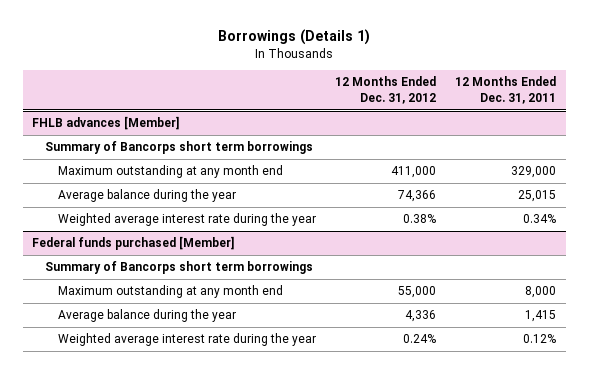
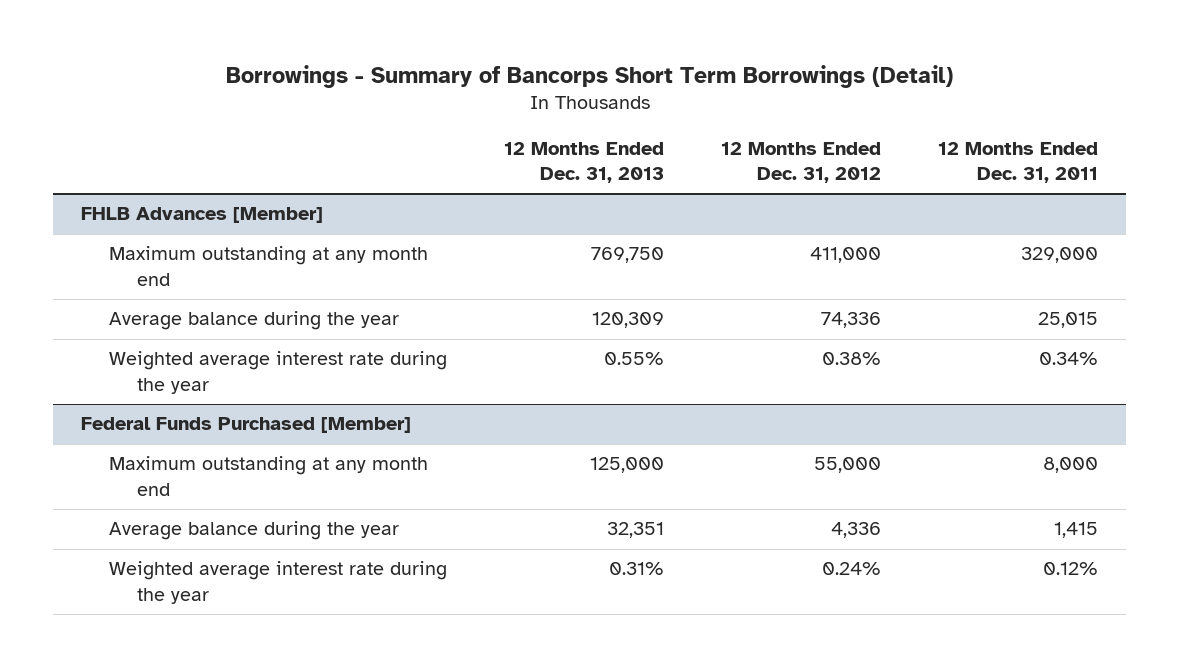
[218,29,371,46] Borrowings (Details 1) -> [225,64,953,88] Borrowings - Summary of Bancorps Short Term Borrowings (Detail)
none -> [504,141,665,183] 12 Months Ended Dec. 31, 2013
[45,141,314,155] Summary of Bancorps short term borrowings -> none
[32,116,181,131] FHLB advances [Member] -> [81,207,324,224] FHLB Advances [Member]
[398,190,437,203] 74,366 -> [820,312,881,329] 74,336
[45,261,314,275] Summary of Bancorps short term borrowings -> none
[32,236,236,251] Federal funds purchased [Member] -> [81,417,412,434] Federal Funds Purchased [Member]

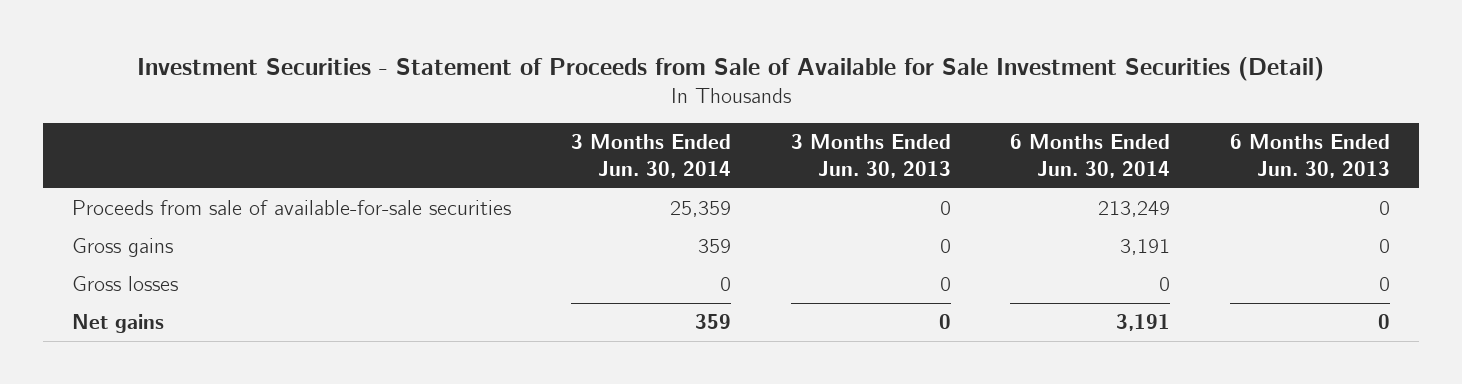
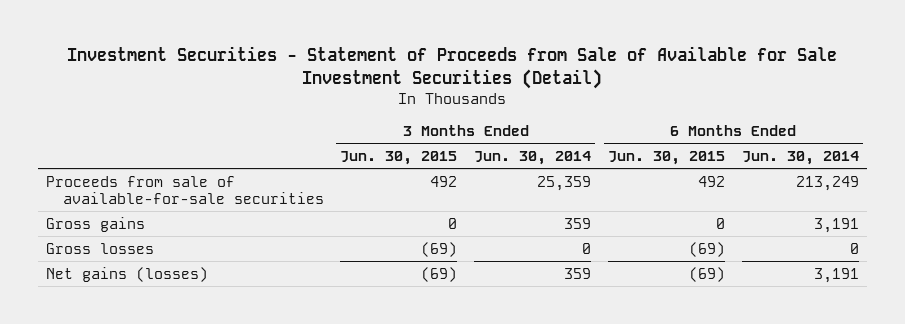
[790,134,951,178] 3 Months Ended Jun. 30, 2013 -> none
[1229,134,1390,178] 6 Months Ended Jun. 30, 2013 -> none
none -> [340,150,458,165] Jun. 30, 2015
none -> [607,150,725,165] Jun. 30, 2015
[72,314,165,334] Net gains -> [46,266,209,282] Net gains (losses)

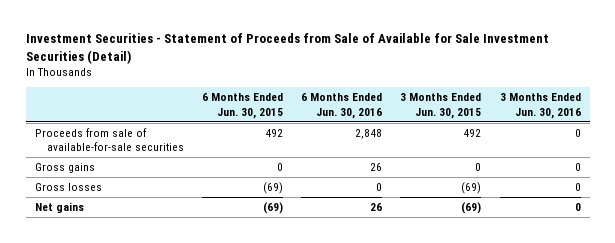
[474,150,592,165] Jun. 30, 2014 -> none
[741,150,859,165] Jun. 30, 2014 -> none
none -> [301,93,383,119] 6 Months Ended Jun. 30, 2016
none -> [499,93,581,119] 3 Months Ended Jun. 30, 2016
[46,266,209,282] Net gains (losses) -> [34,201,84,213] Net gains

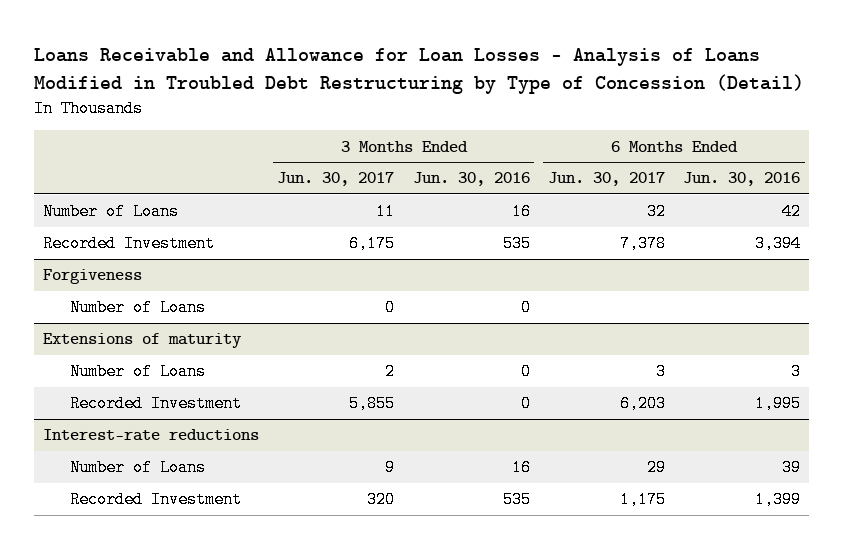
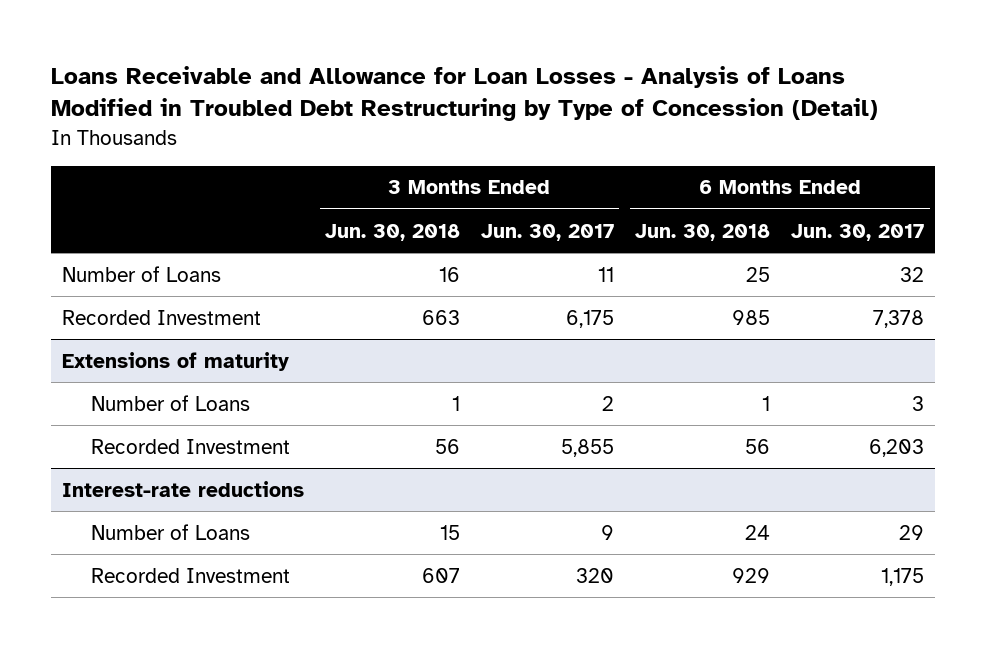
[412,172,530,187] Jun. 30, 2016 -> none
[683,172,801,187] Jun. 30, 2016 -> none
none -> [324,223,460,241] Jun. 30, 2018
none -> [635,223,771,241] Jun. 30, 2018
[43,269,143,285] Forgiveness -> none
[69,299,206,317] Number of Loans -> none

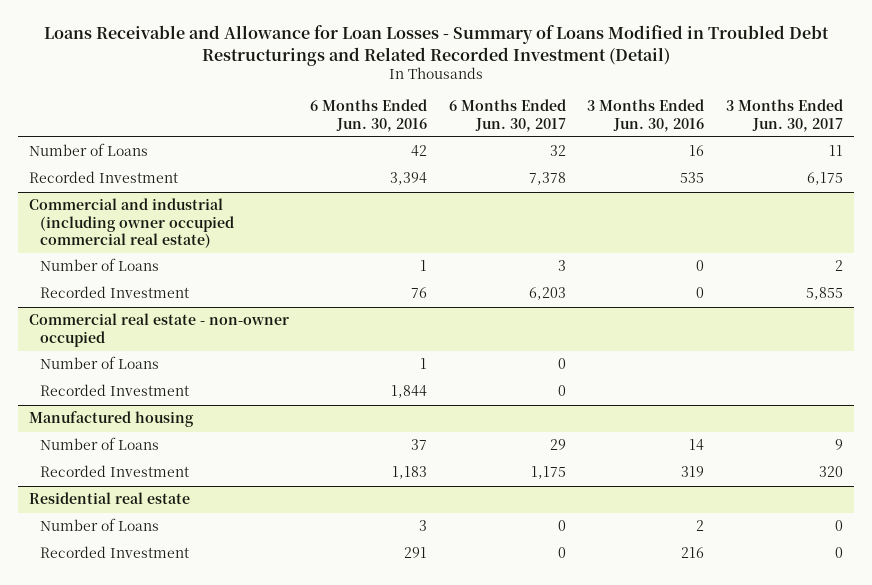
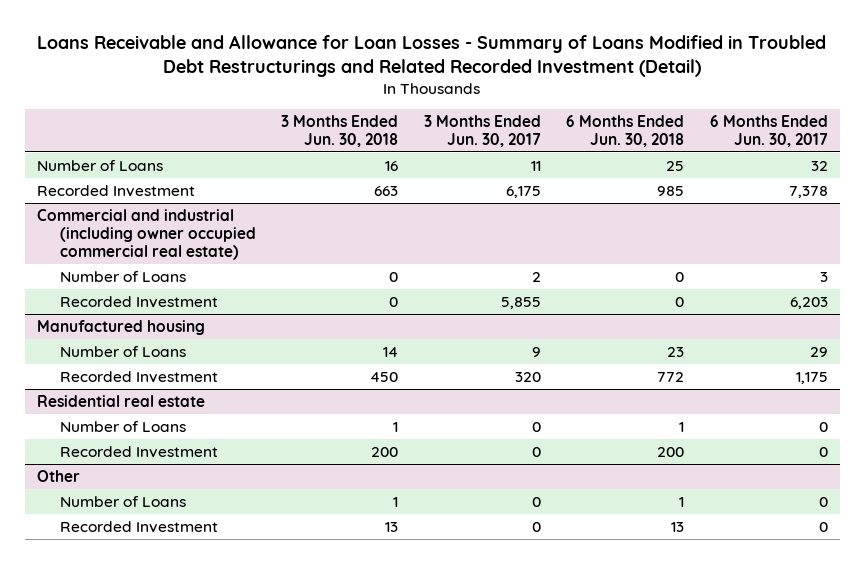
[310,99,428,132] 6 Months Ended Jun. 30, 2016 -> none
[587,99,705,132] 3 Months Ended Jun. 30, 2016 -> none
none -> [281,114,399,147] 3 Months Ended Jun. 30, 2018
none -> [566,114,685,147] 6 Months Ended Jun. 30, 2018
[28,313,289,347] Commercial real estate - non-owner occupied -> none
[39,356,159,370] Number of Loans -> none
[39,384,189,397] Recorded Investment -> none
none -> [37,469,81,482] Other
none -> [59,495,186,507] Number of Loans
none -> [59,520,218,533] Recorded Investment

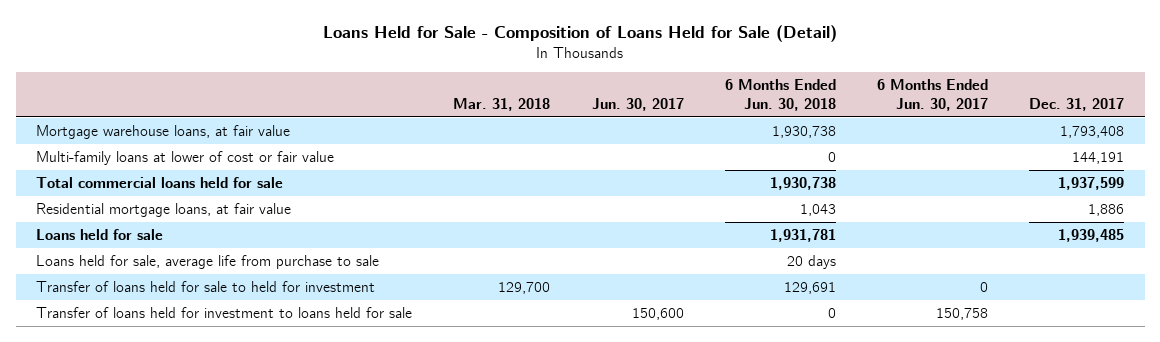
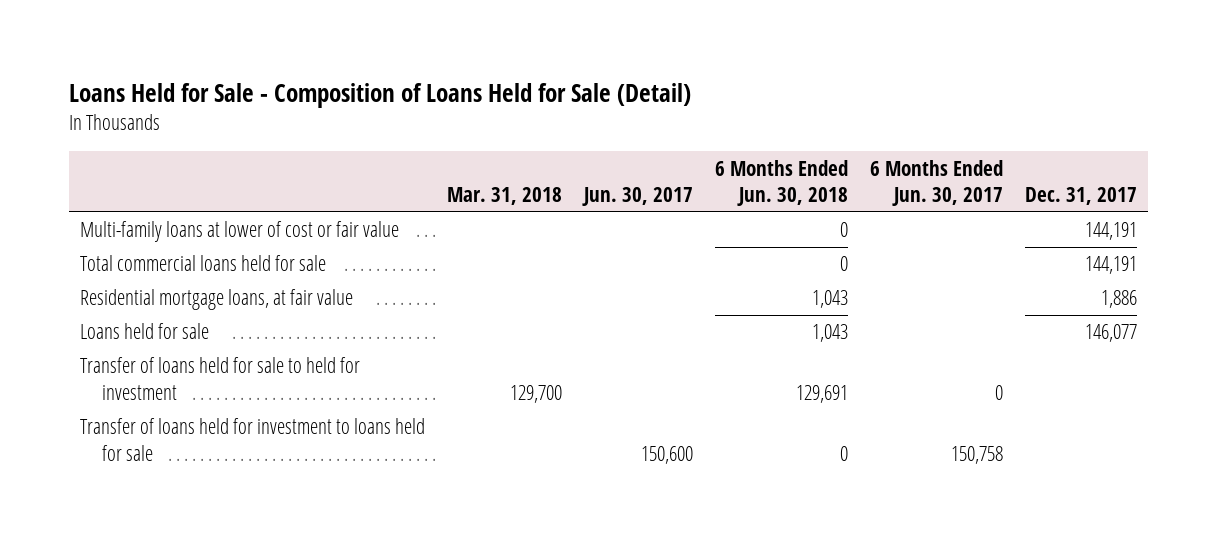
[36,124,291,139] Mortgage warehouse loans, at fair value -> none
[769,176,836,190] 1,930,738 -> [840,256,849,272] 0
[1058,176,1125,190] 1,937,599 -> [1085,256,1138,275] 144,191
[36,254,380,269] Loans held for sale, average life from purchase to sale -> none
[769,228,836,242] 1,931,781 -> [812,324,849,343] 1,043
[1058,228,1125,242] 1,939,485 -> [1085,324,1138,343] 146,077

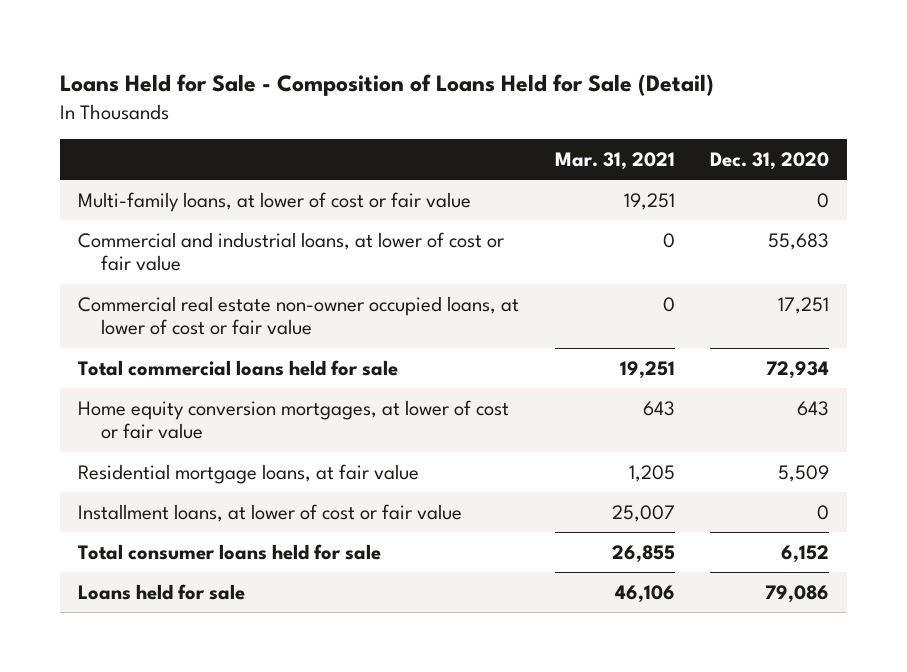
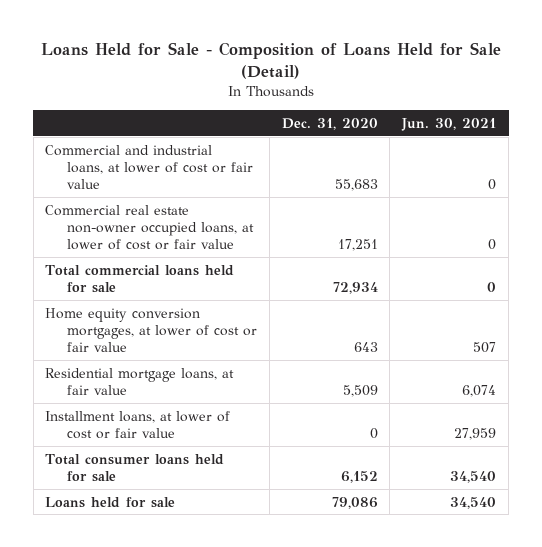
[554,152,675,171] Mar. 31, 2021 -> none
none -> [401,118,497,132] Jun. 30, 2021
[77,191,471,212] Multi-family loans, at lower of cost or fair value -> none

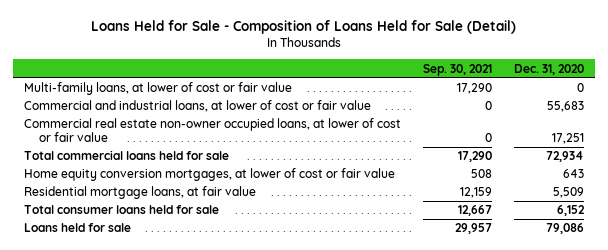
[401,118,497,132] Jun. 30, 2021 -> none
none -> [422,63,492,76] Sep. 30, 2021
none -> [23,82,292,96] Multi-family loans, at lower of cost or fair value
[45,410,231,439] Installment loans, at lower of cost or fair value -> none

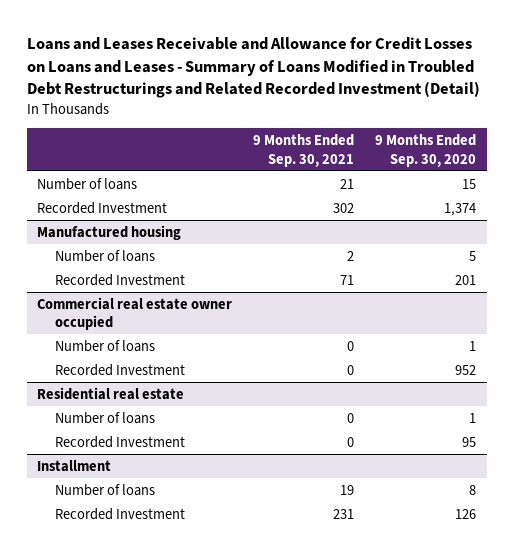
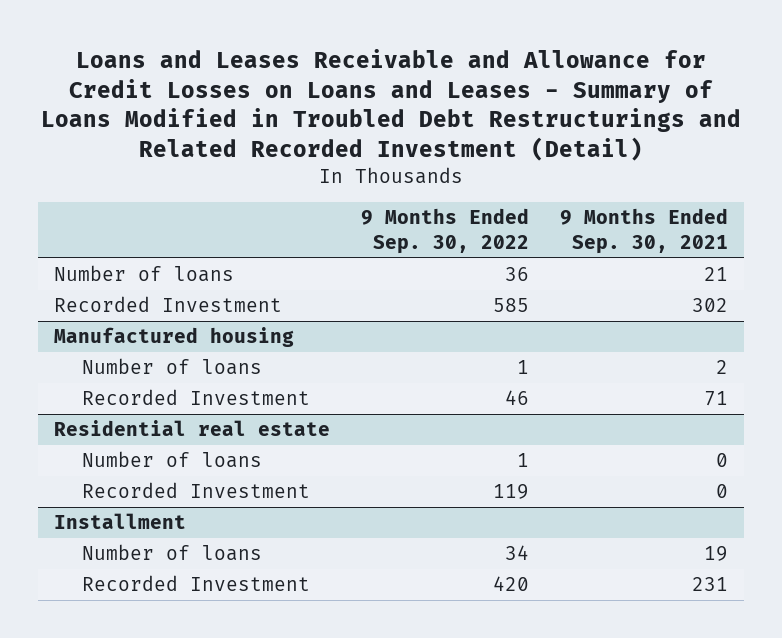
[375,133,477,167] 9 Months Ended Sep. 30, 2020 -> none
none -> [361,208,530,254] 9 Months Ended Sep. 30, 2022
[37,296,233,331] Commercial real estate owner occupied -> none
[54,339,155,352] Number of loans -> none
[54,363,185,376] Recorded Investment -> none

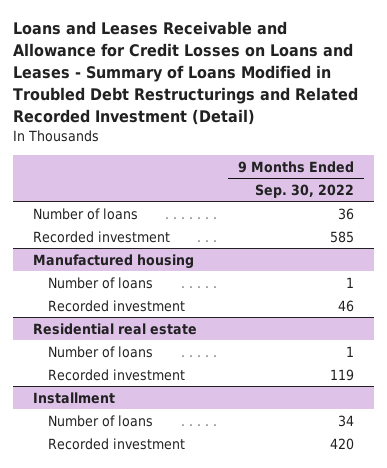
[560,208,729,254] 9 Months Ended Sep. 30, 2021 -> none
[53,296,282,313] Recorded Investment -> [33,230,171,243] Recorded investment
[82,389,311,406] Recorded Investment -> [48,299,186,312] Recorded investment
[82,482,311,499] Recorded Investment -> [48,368,186,381] Recorded investment
[82,575,311,592] Recorded Investment -> [48,437,186,450] Recorded investment

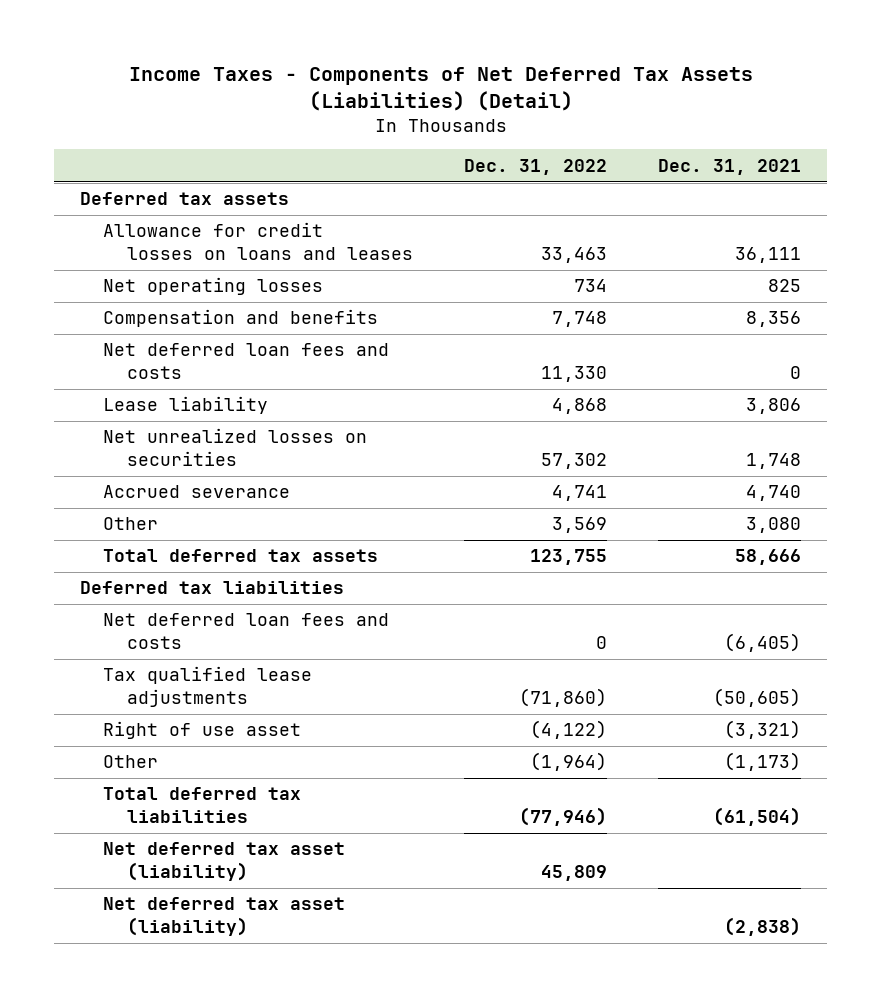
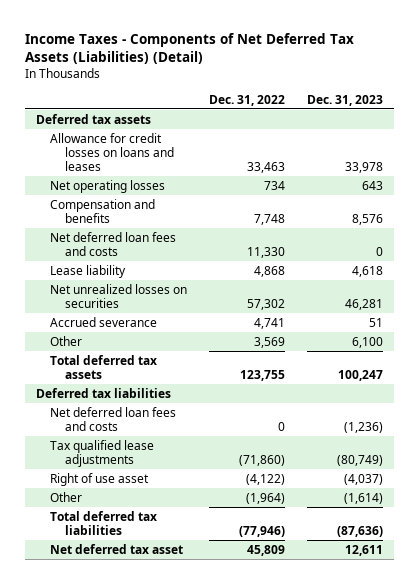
[658,158,802,175] Dec. 31, 2021 -> none
none -> [307,94,384,106] Dec. 31, 2023
[103,897,346,937] Net deferred tax asset (liability) -> none
[103,842,346,882] Net deferred tax asset (liability) -> [50,543,184,554] Net deferred tax asset

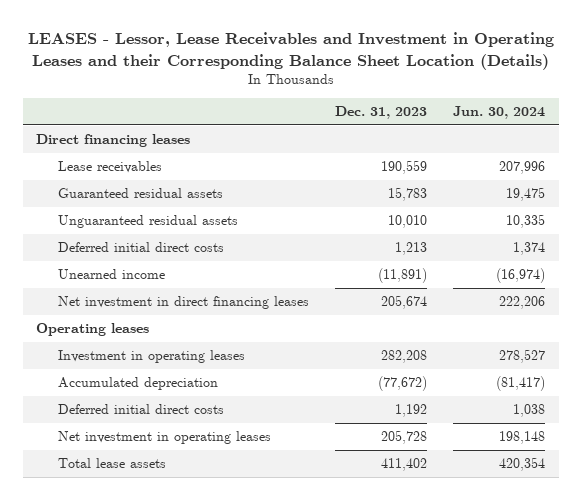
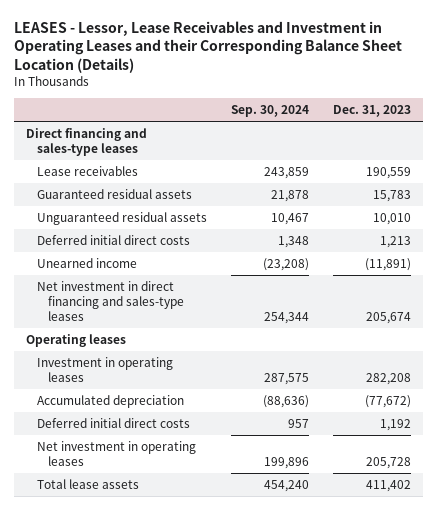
[453,106,546,120] Jun. 30, 2024 -> none
none -> [231,105,310,118] Sep. 30, 2024
[35,134,190,148] Direct financing leases -> [26,127,148,156] Direct financing and sales-type leases
[57,296,309,310] Net investment in direct financing leases -> [37,280,185,321] Net investment in direct financing and sales-type leases

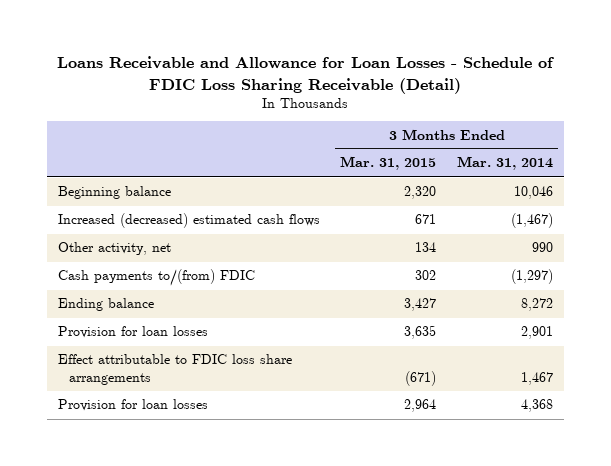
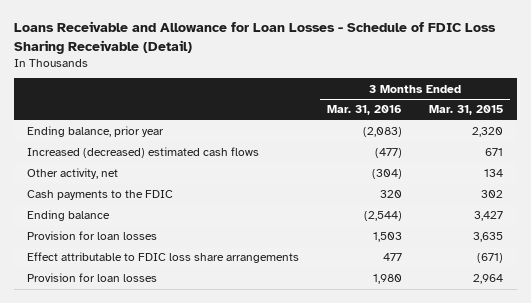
[457,156,554,171] Mar. 31, 2014 -> none
none -> [326,105,402,116] Mar. 31, 2016
[57,186,171,200] Beginning balance -> [27,126,165,138] Ending balance, prior year
[57,269,255,287] Cash payments to/(from) FDIC -> [27,190,174,201] Cash payments to the FDIC

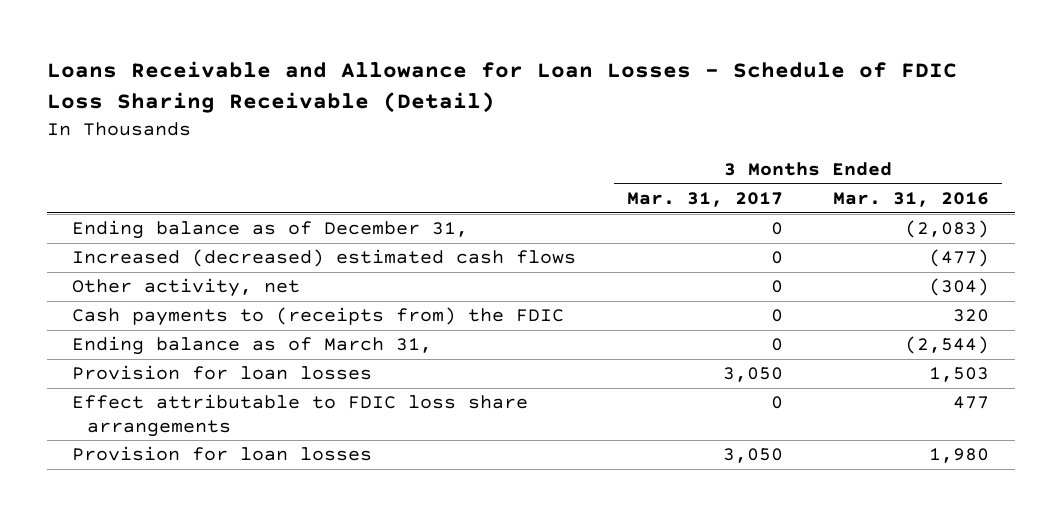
[429,105,504,116] Mar. 31, 2015 -> none
none -> [626,192,783,208] Mar. 31, 2017
[27,126,165,138] Ending balance, prior year -> [71,220,468,240] Ending balance as of December 31,
[27,190,174,201] Cash payments to the FDIC -> [71,307,564,327] Cash payments to (receipts from) the FDIC
[27,210,111,222] Ending balance -> [71,336,432,356] Ending balance as of March 31,

